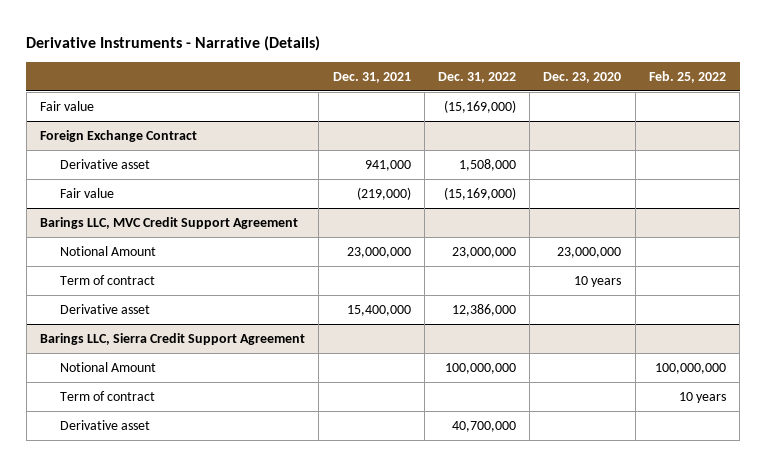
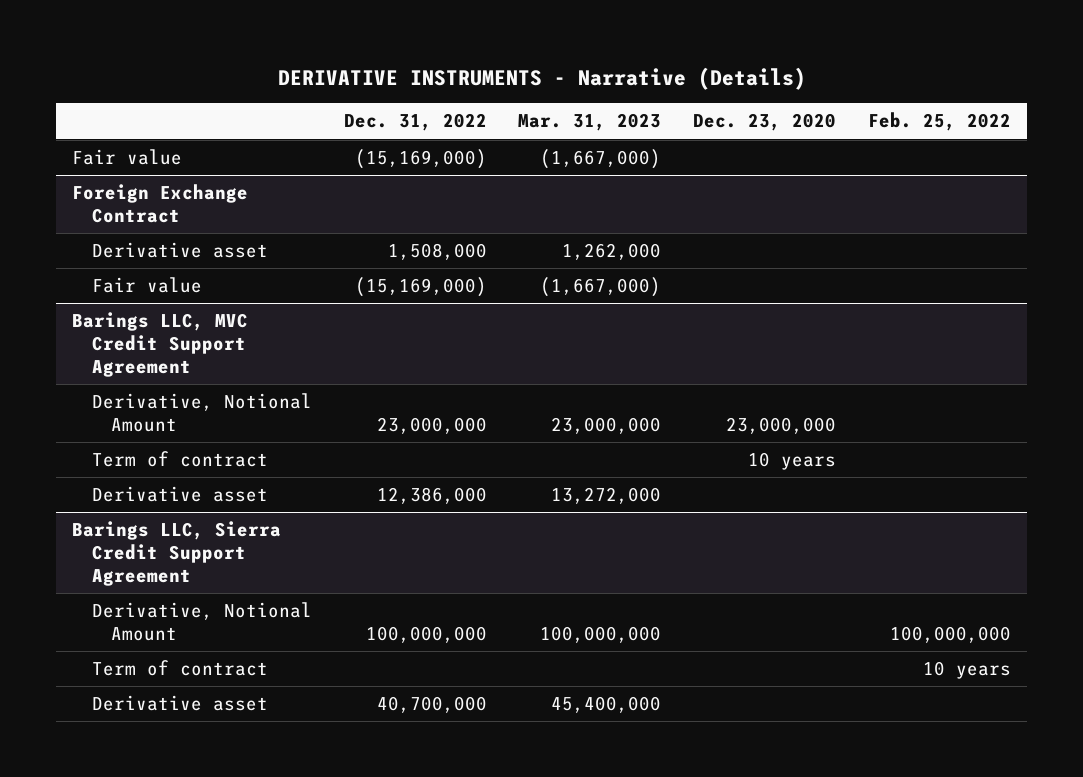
[26,36,321,52] Derivative Instruments - Narrative (Details) -> [277,66,806,90] DERIVATIVE INSTRUMENTS - Narrative (Details)
[332,72,411,84] Dec. 31, 2021 -> none
none -> [518,113,662,132] Mar. 31, 2023
[60,245,157,256] Notional Amount -> [91,393,312,433] Derivative, Notional Amount
[60,361,157,372] Notional Amount -> [91,602,312,642] Derivative, Notional Amount

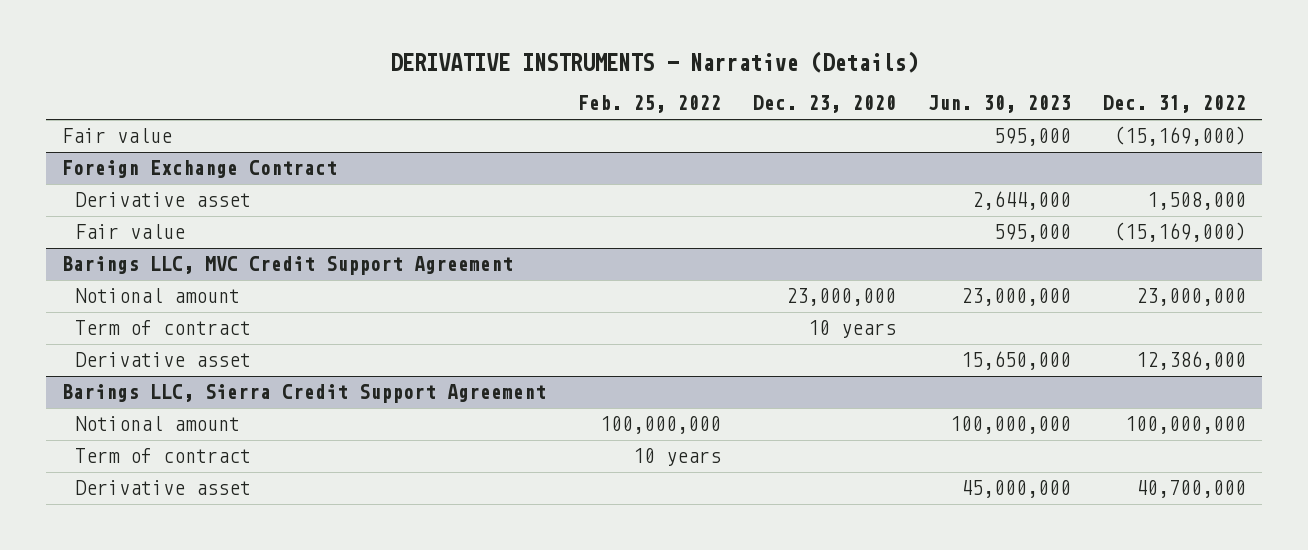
[518,113,662,132] Mar. 31, 2023 -> none
none -> [928,95,1072,114] Jun. 30, 2023
[91,393,312,433] Derivative, Notional Amount -> [74,288,240,304] Notional amount
[91,602,312,642] Derivative, Notional Amount -> [74,416,240,432] Notional amount

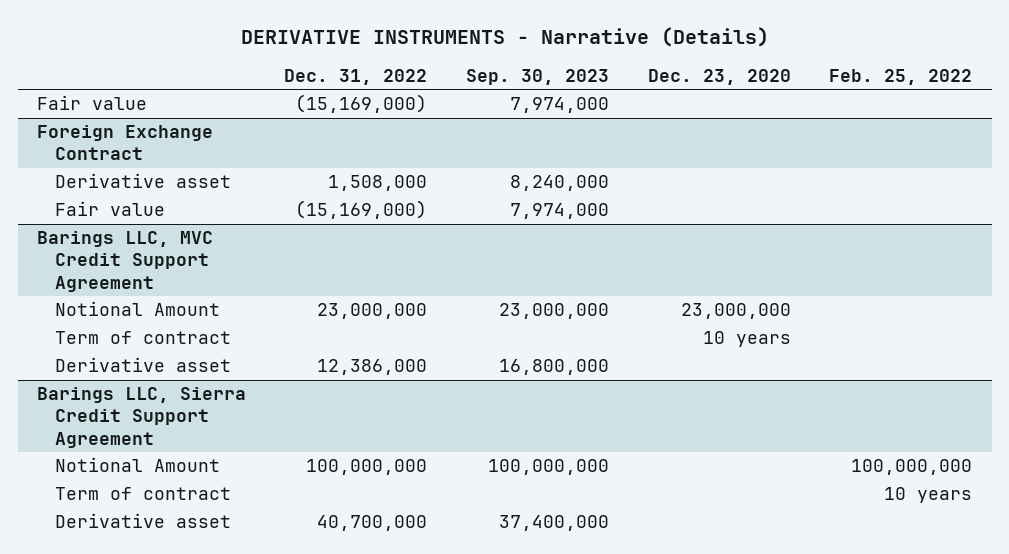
[928,95,1072,114] Jun. 30, 2023 -> none
none -> [466,68,610,85] Sep. 30, 2023
[74,288,240,304] Notional amount -> [54,301,220,317] Notional Amount
[74,416,240,432] Notional amount -> [54,457,220,473] Notional Amount

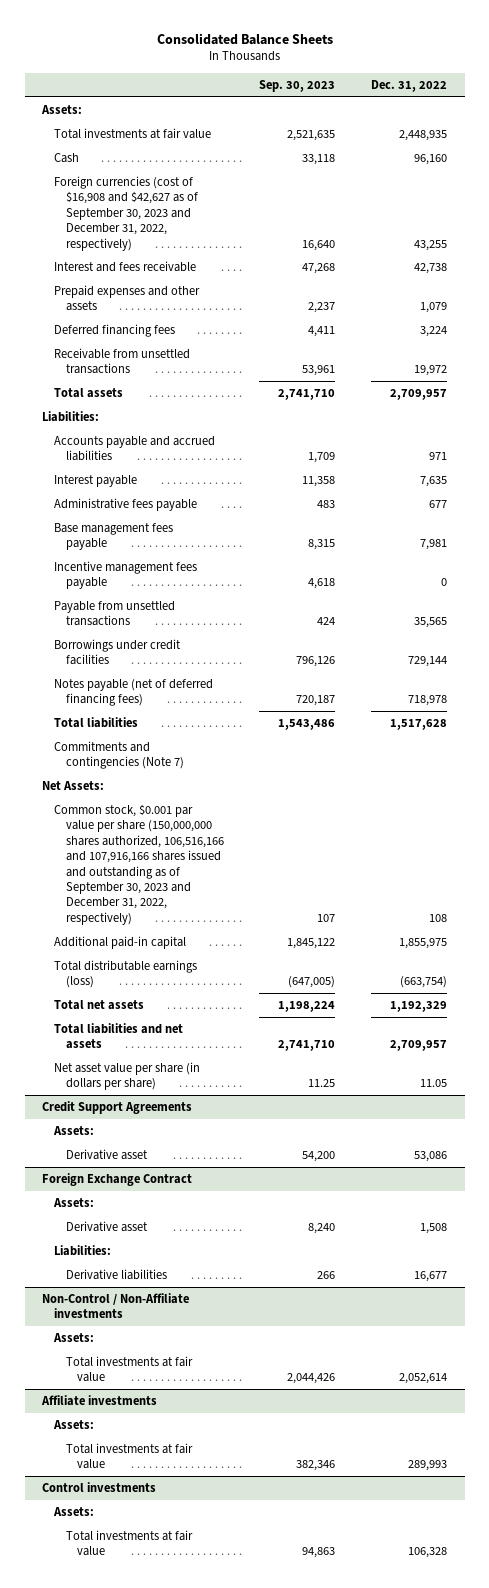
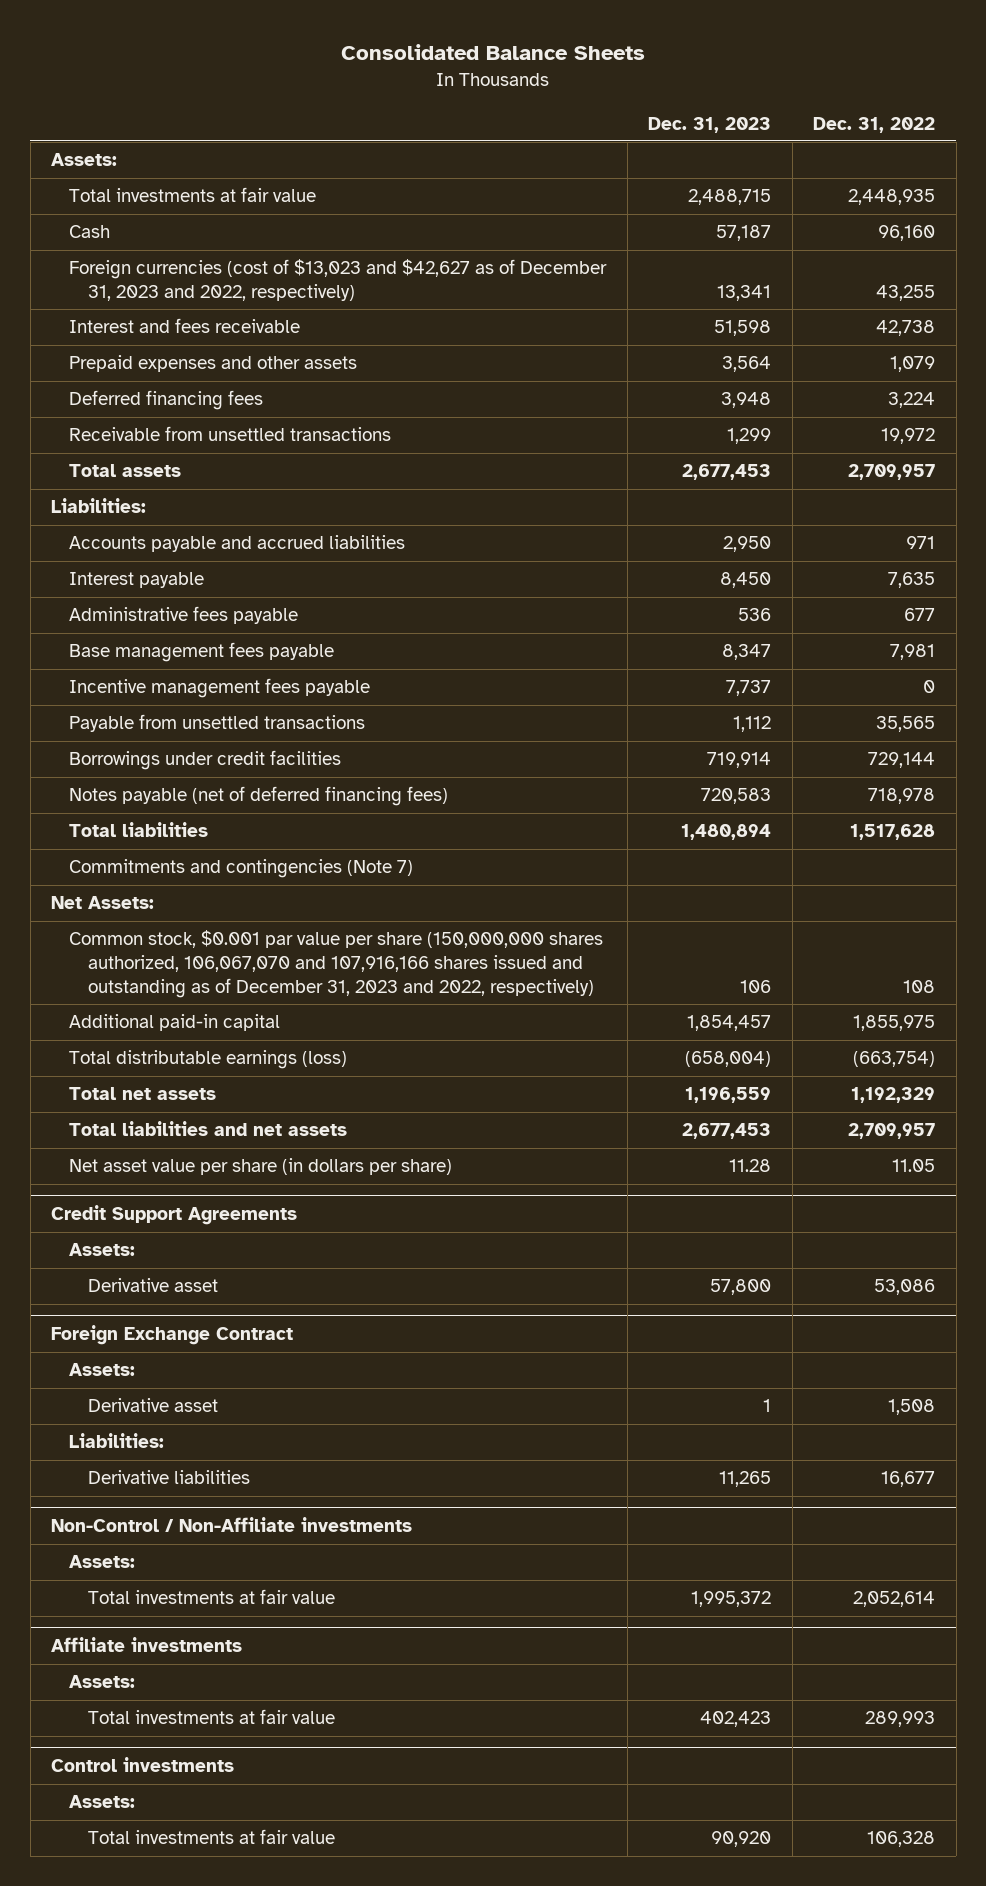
[259,79,336,92] Sep. 30, 2023 -> none
none -> [648,116,772,133] Dec. 31, 2023
[54,175,198,251] Foreign currencies (cost of $16,908 and $42,627 as of September 30, 2023 and December 31, 2022, respectively) -> [69,259,608,302] Foreign currencies (cost of $13,023 and $42,627 as of December 31, 2023 and 2022, respectively)
[54,803,224,925] Common stock, $0.001 par value per share (150,000,000 shares authorized, 106,516,166 and 107,916,166 shares issued and outstanding as of September 30, 2023 and December 31, 2022, respectively) -> [69,930,604,998] Common stock, $0.001 par value per share (150,000,000 shares authorized, 106,067,070 and 107,916,166 shares issued and outstanding as of December 31, 2023 and 2022, respectively)

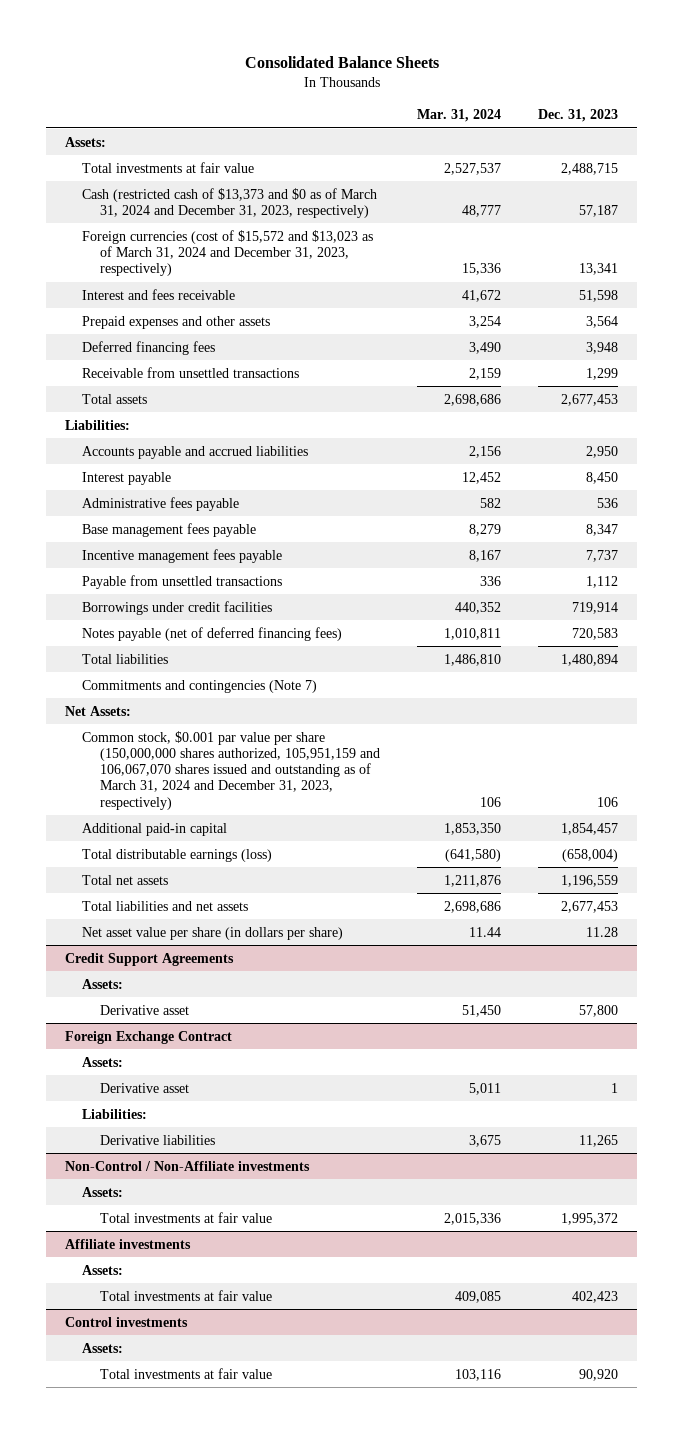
[813,116,936,133] Dec. 31, 2022 -> none
none -> [416,109,501,123] Mar. 31, 2024
[69,225,111,239] Cash -> [82,187,378,218] Cash (restricted cash of $13,373 and $0 as of March 31, 2024 and December 31, 2023, respectively)
[69,259,608,302] Foreign currencies (cost of $13,023 and $42,627 as of December 31, 2023 and 2022, respectively) -> [82,229,374,277] Foreign currencies (cost of $15,572 and $13,023 as of March 31, 2024 and December 31, 2023, respectively)
[69,930,604,998] Common stock, $0.001 par value per share (150,000,000 shares authorized, 106,067,070 and 107,916,166 shares issued and outstanding as of December 31, 2023 and 2022, respectively) -> [82,730,380,810] Common stock, $0.001 par value per share (150,000,000 shares authorized, 105,951,159 and 106,067,070 shares issued and outstanding as of March 31, 2024 and December 31, 2023, respectively)

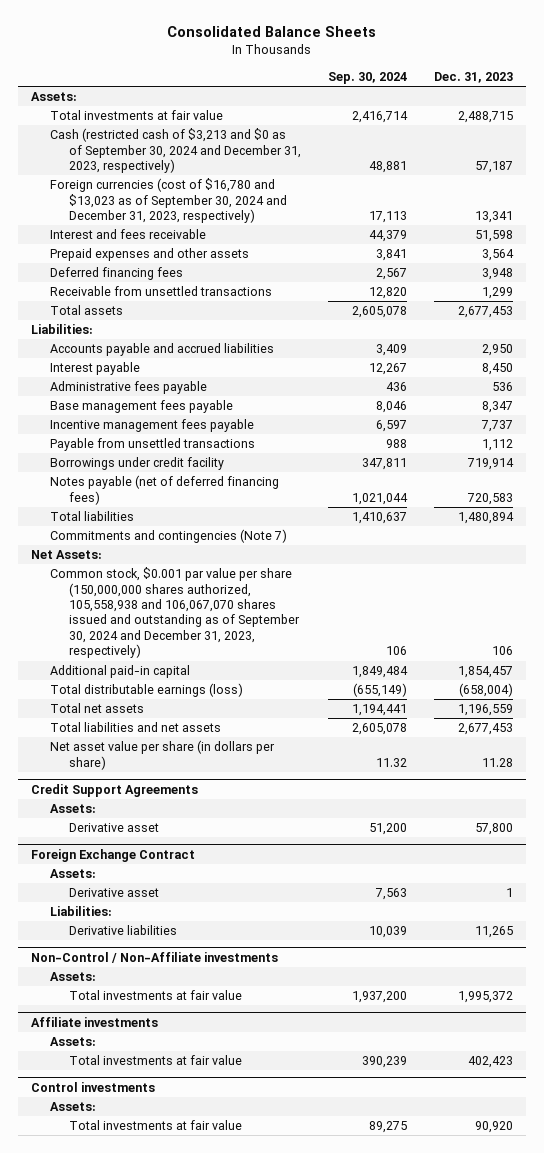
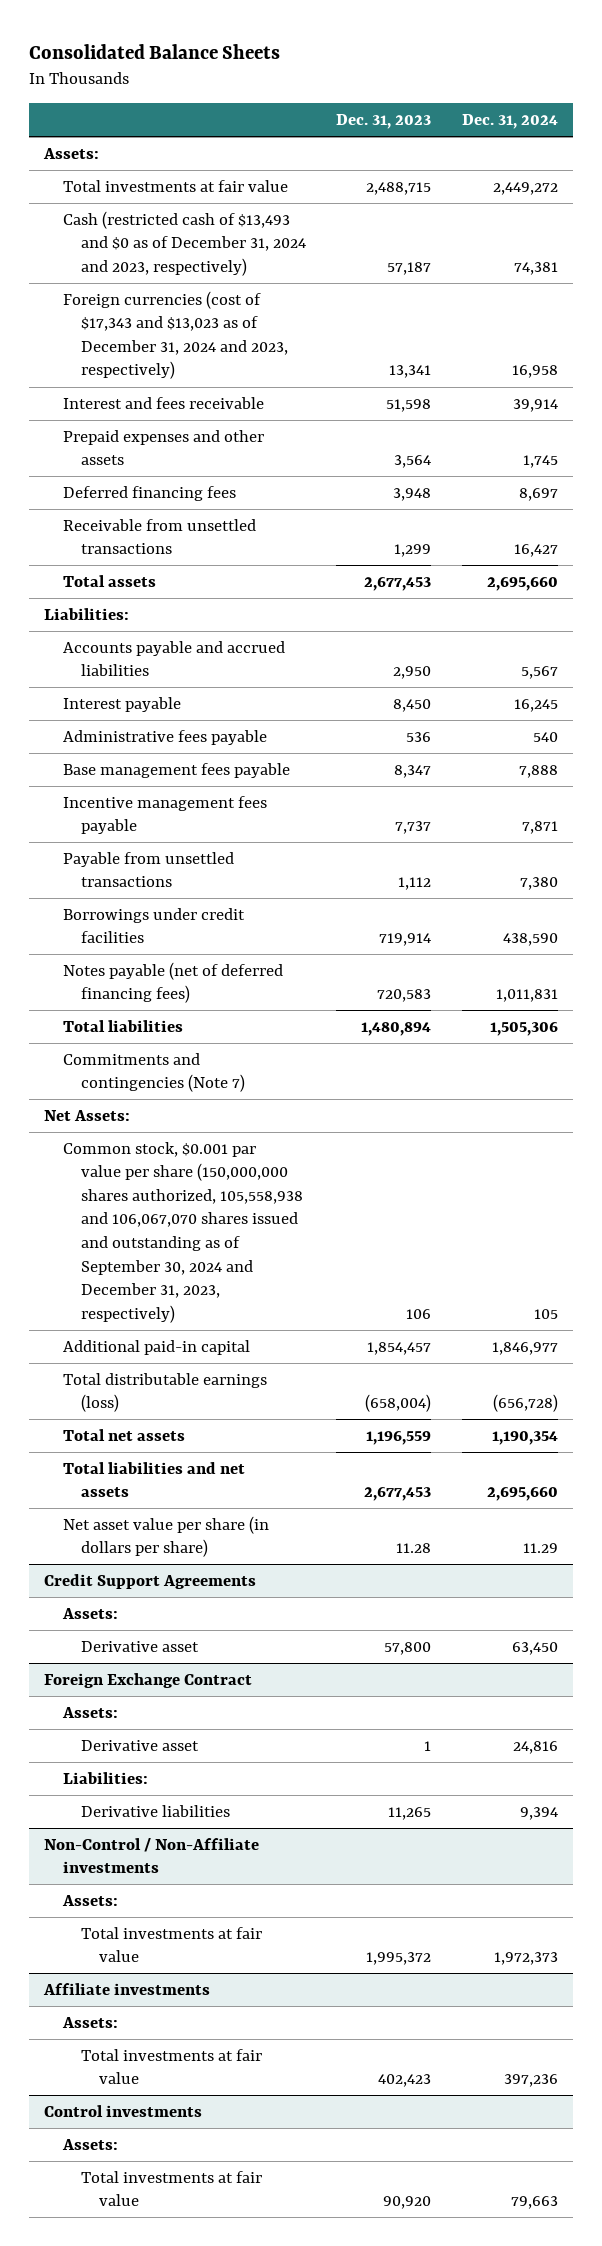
[327,71,407,84] Sep. 30, 2024 -> none
none -> [461,114,558,130] Dec. 31, 2024
[50,128,301,174] Cash (restricted cash of $3,213 and $0 as of September 30, 2024 and December 31, 2023, respectively) -> [62,210,307,276] Cash (restricted cash of $13,493 and $0 as of December 31, 2024 and 2023, respectively)
[50,178,287,224] Foreign currencies (cost of $16,780 and $13,023 as of September 30, 2024 and December 31, 2023, respectively) -> [62,290,289,380] Foreign currencies (cost of $17,343 and $13,023 as of December 31, 2024 and 2023, respectively)
[50,457,225,471] Borrowings under credit facility -> [62,907,245,944] Borrowings under credit facilities

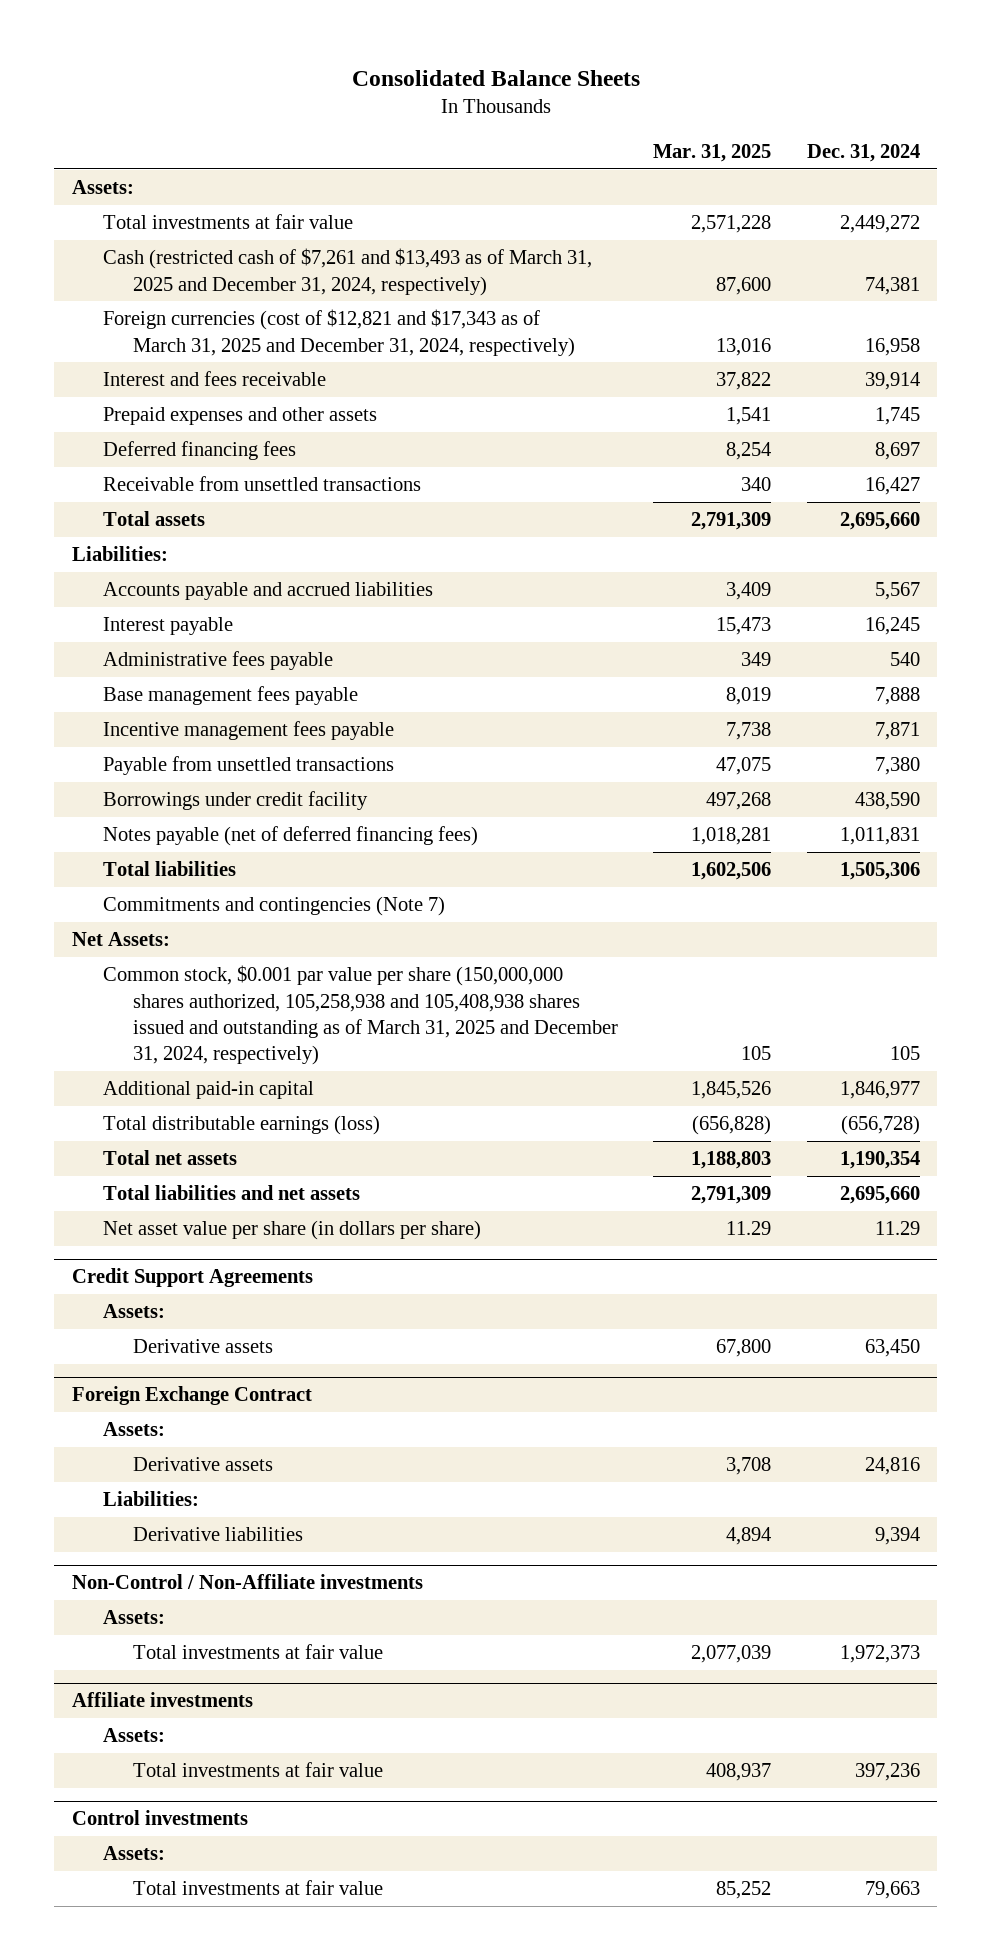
[336,114,432,130] Dec. 31, 2023 -> none
none -> [653,144,772,163] Mar. 31, 2025
[62,210,307,276] Cash (restricted cash of $13,493 and $0 as of December 31, 2024 and 2023, respectively) -> [102,248,592,296] Cash (restricted cash of $7,261 and $13,493 as of March 31, 2025 and December 31, 2024, respectively)
[62,290,289,380] Foreign currencies (cost of $17,343 and $13,023 as of December 31, 2024 and 2023, respectively) -> [102,309,576,357] Foreign currencies (cost of $12,821 and $17,343 as of March 31, 2025 and December 31, 2024, respectively)
[62,907,245,944] Borrowings under credit facilities -> [102,791,368,811] Borrowings under credit facility
[62,1141,304,1323] Common stock, $0.001 par value per share (150,000,000 shares authorized, 105,558,938 and 106,067,070 shares issued and outstanding as of September 30, 2024 and December 31, 2023, respectively) -> [102,965,619,1066] Common stock, $0.001 par value per share (150,000,000 shares authorized, 105,258,938 and 105,408,938 shares issued and outstanding as of March 31, 2025 and December 31, 2024, respectively)
[81,1640,200,1652] Derivative asset -> [133,1339,274,1354] Derivative assets
[81,1739,200,1751] Derivative asset -> [133,1457,274,1472] Derivative assets

